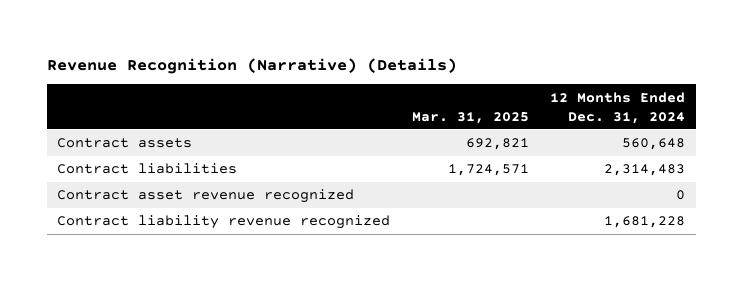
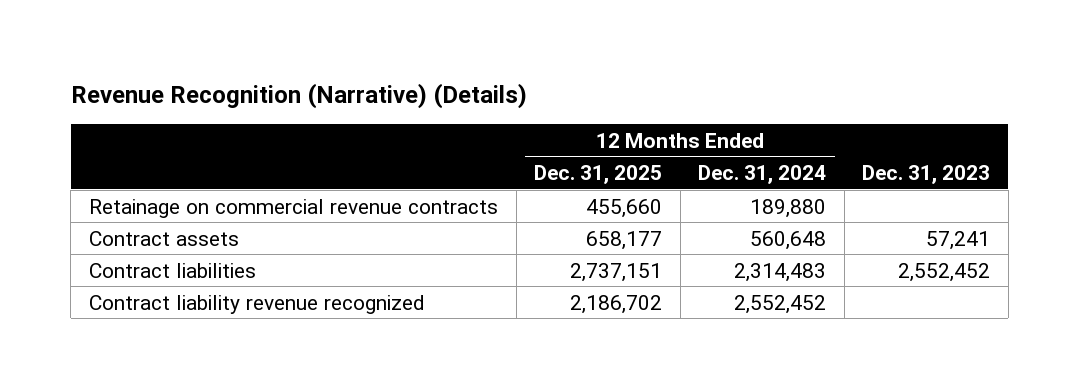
[411,111,529,124] Mar. 31, 2025 -> none
none -> [534,164,663,184] Dec. 31, 2025
none -> [862,164,991,184] Dec. 31, 2023
none -> [89,198,499,218] Retainage on commercial revenue contracts
[57,189,355,204] Contract asset revenue recognized -> none
[604,216,686,229] 1,681,228 -> [734,294,827,314] 2,552,452

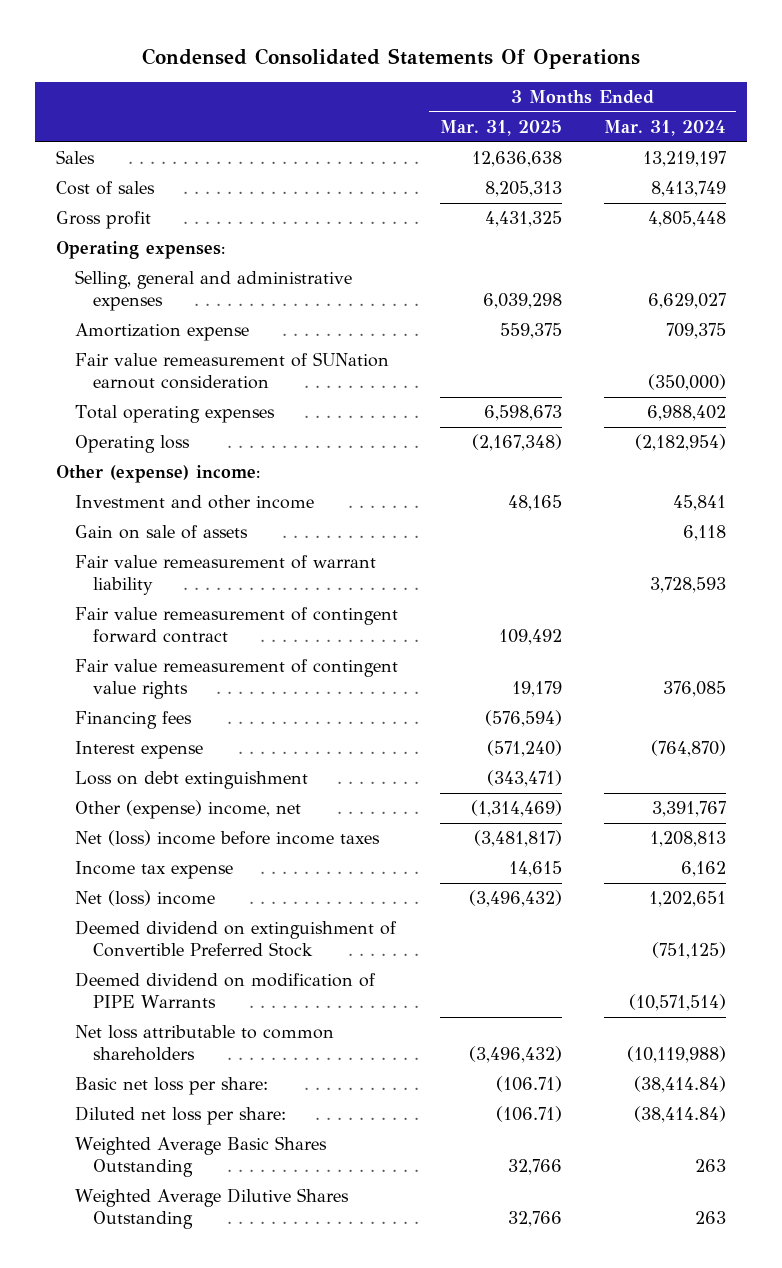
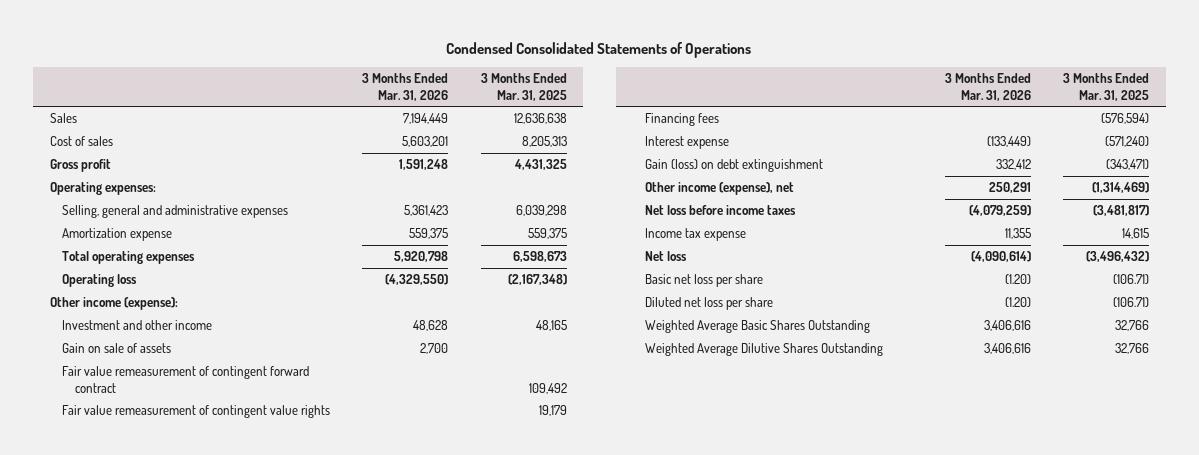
[141,47,640,69] Condensed Consolidated Statements Of Operations -> [446,41,752,58] Condensed Consolidated Statements of Operations
[603,120,726,137] Mar. 31, 2024 -> none
none -> [362,73,449,101] 3 Months Ended Mar. 31, 2026
[74,352,389,389] Fair value remeasurement of SUNation earnout consideration -> none
[56,465,261,484] Other (expense) income: -> [49,297,178,311] Other income (expense):
[74,555,376,595] Fair value remeasurement of warrant liability -> none
[74,771,308,790] Loss on debt extinguishment -> [644,159,823,173] Gain (loss) on debt extinguishment
[74,800,301,820] Other (expense) income, net -> [644,182,794,196] Other income (expense), net
[74,830,380,847] Net (loss) income before income taxes -> [644,205,796,216] Net loss before income taxes
[74,920,397,957] Deemed dividend on extinguishment of Convertible Preferred Stock -> none
[74,972,376,1008] Deemed dividend on modification of PIPE Warrants -> none
[74,1025,334,1061] Net loss attributable to common shareholders -> none
[74,890,215,907] Net (loss) income -> [644,251,687,262] Net loss
[74,1077,268,1096] Basic net loss per share: -> [644,274,763,288] Basic net loss per share
[74,1106,286,1126] Diluted net loss per share: -> [644,297,773,311] Diluted net loss per share

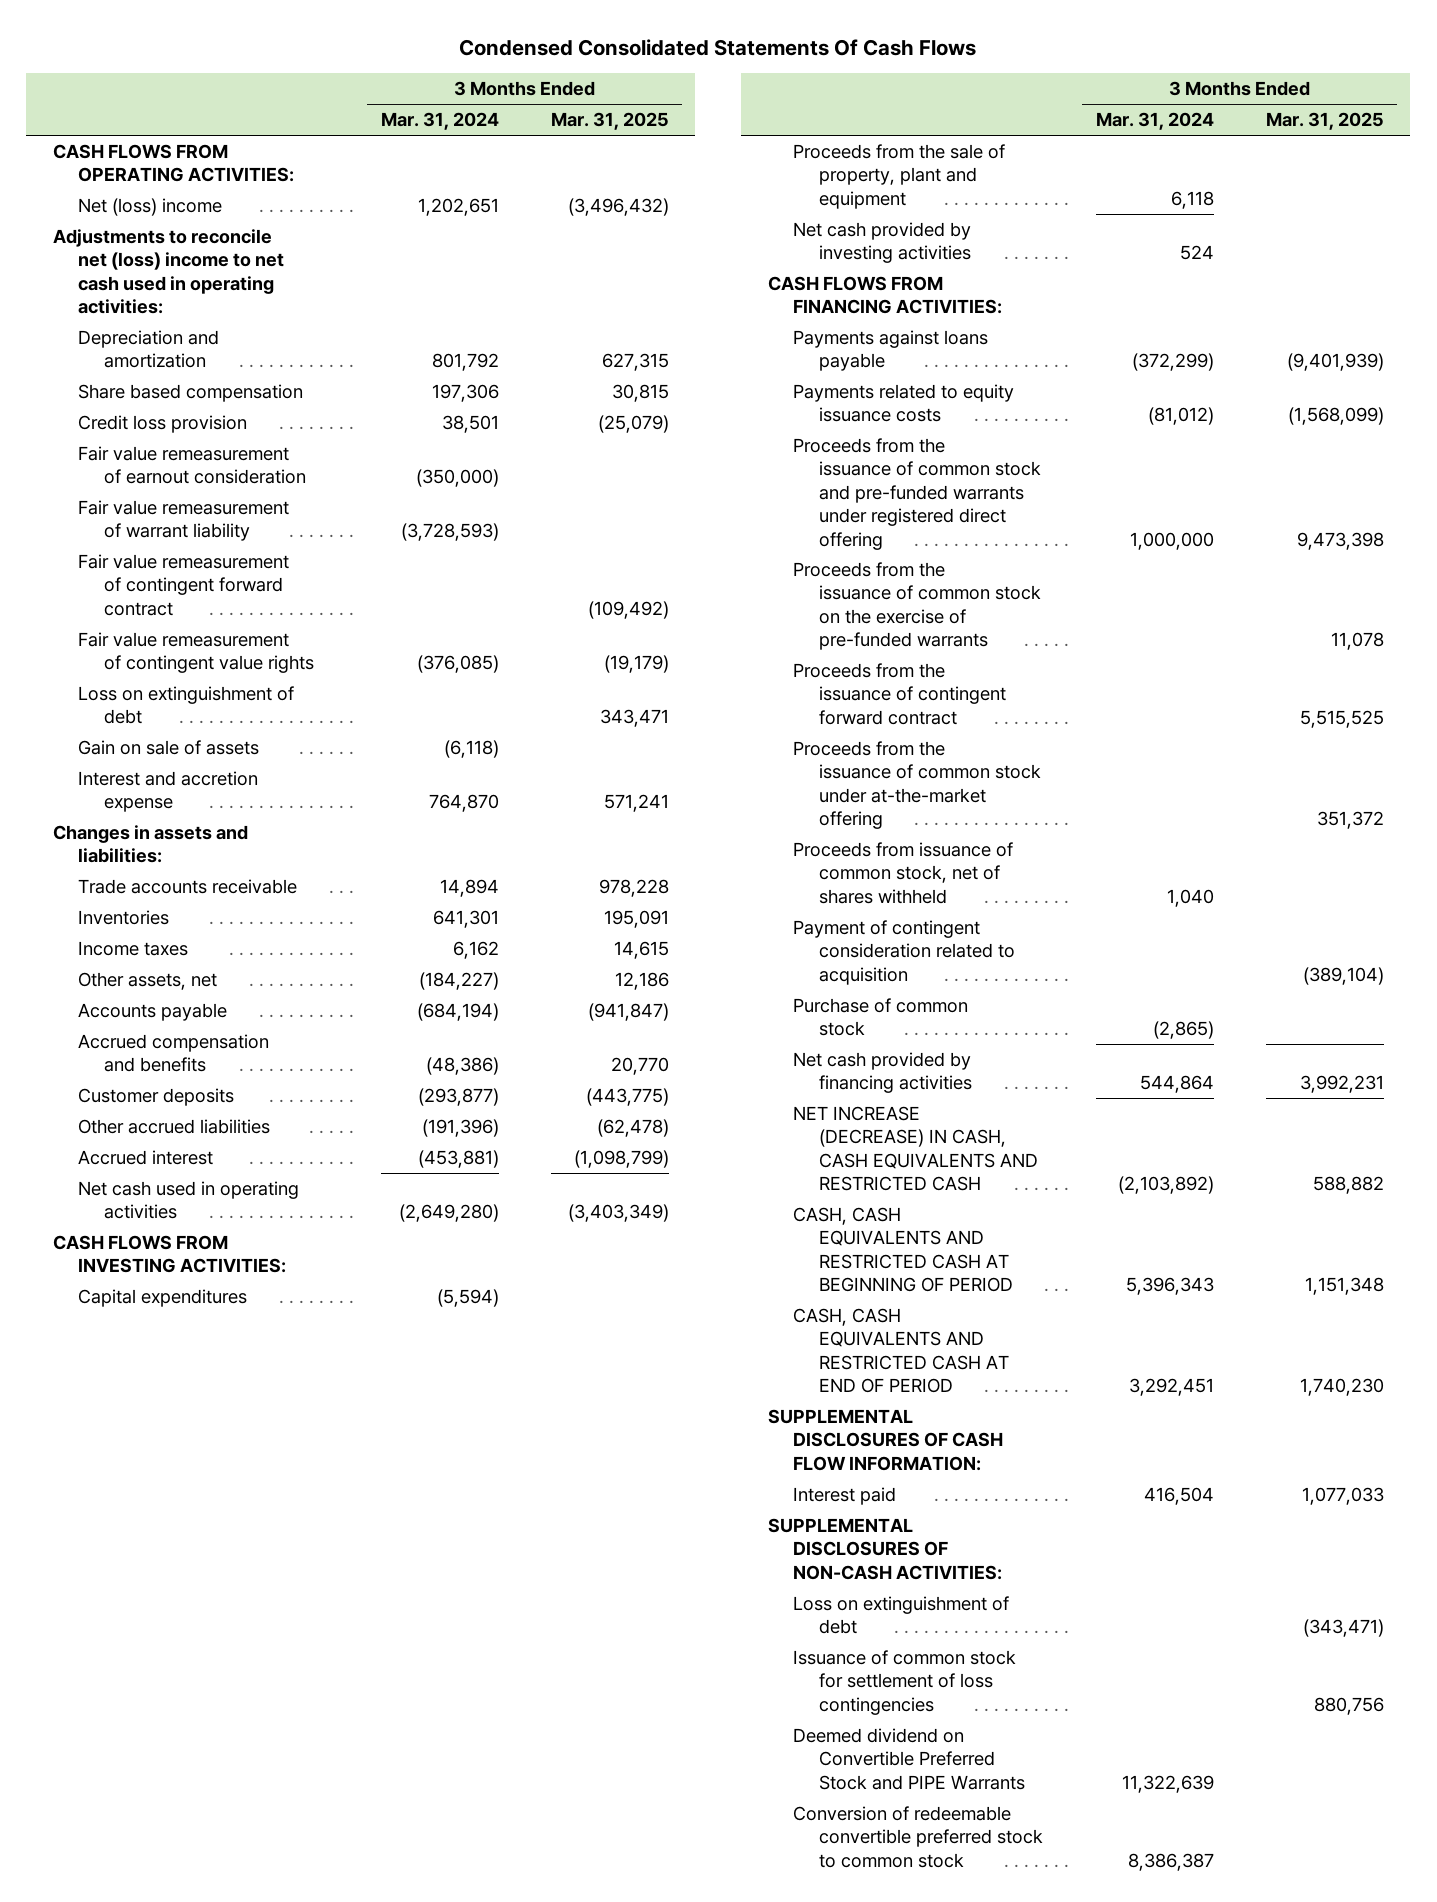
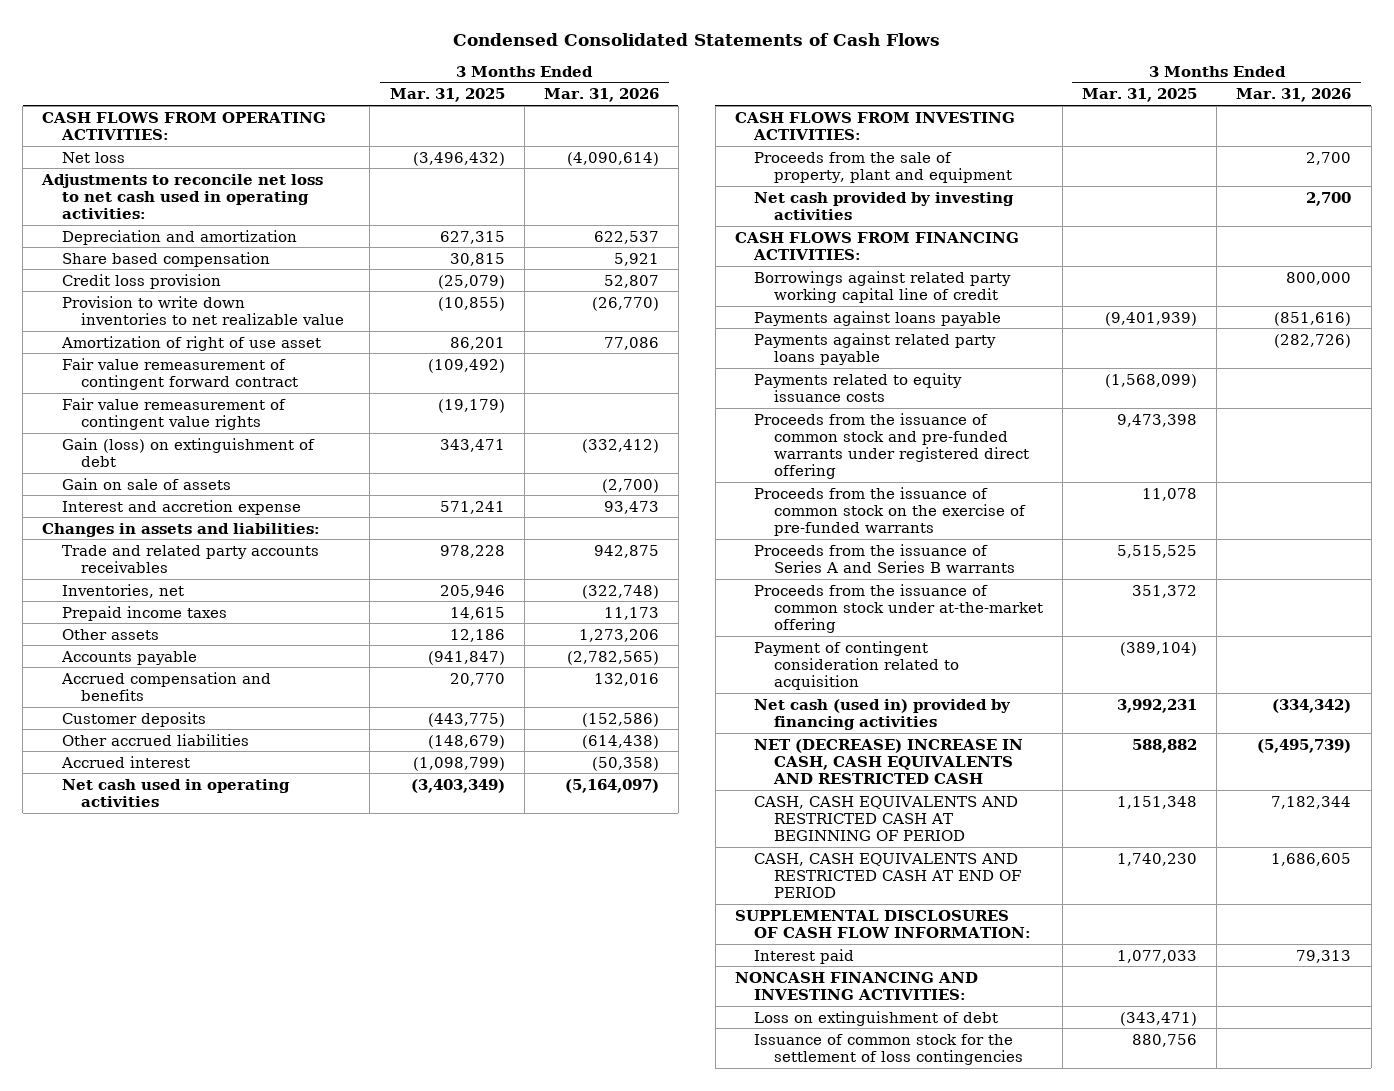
[459,39,977,57] Condensed Consolidated Statements Of Cash Flows -> [452,32,940,46] Condensed Consolidated Statements of Cash Flows
[380,112,499,131] Mar. 31, 2024 -> none
none -> [543,88,659,103] Mar. 31, 2026
[78,197,223,216] Net (loss) income -> [61,151,125,163] Net loss
[52,228,285,315] Adjustments to reconcile net (loss) income to net cash used in operating activities: -> [41,173,324,219] Adjustments to reconcile net loss to net cash used in operating activities:
[78,445,307,485] Fair value remeasurement of earnout consideration -> none
[78,499,290,542] Fair value remeasurement of warrant liability -> none
none -> [61,295,345,325] Provision to write down inventories to net realizable value
none -> [60,335,321,351] Amortization of right of use asset
[78,685,295,725] Loss on extinguishment of debt -> [61,437,315,467] Gain (loss) on extinguishment of debt
[78,878,298,894] Trade accounts receivable -> [61,544,319,573] Trade and related party accounts receivables
[78,909,170,925] Inventories -> [61,583,184,598] Inventories, net
[604,909,670,928] 195,091 -> [439,584,505,598] 205,946
[78,940,189,956] Income taxes -> [61,605,227,621] Prepaid income taxes
[78,971,218,990] Other assets, net -> [61,628,159,640] Other assets
[597,1118,670,1137] (62,478) -> [427,734,505,749] (148,679)
[78,1288,248,1307] Capital expenditures -> none
none -> [754,270,1012,303] Borrowings against related party working capital line of credit
none -> [754,332,997,365] Payments against related party loans payable
[793,662,1007,725] Proceeds from the issuance of contingent forward contract -> [754,543,1015,573] Proceeds from the issuance of Series A and Series B warrants
[793,841,1014,904] Proceeds from issuance of common stock, net of shares withheld -> none
[793,997,969,1037] Purchase of common stock -> none
[793,1051,973,1094] Net cash provided by financing activities -> [754,698,1012,730] Net cash (used in) provided by financing activities
[793,1105,1039,1192] NET INCREASE (DECREASE) IN CASH, CASH EQUIVALENTS AND RESTRICTED CASH -> [754,738,1024,784] NET (DECREASE) INCREASE IN CASH, CASH EQUIVALENTS AND RESTRICTED CASH
[767,1517,1003,1580] SUPPLEMENTAL DISCLOSURES OF NON-CASH ACTIVITIES: -> [734,971,978,1000] NONCASH FINANCING AND INVESTING ACTIVITIES:
[793,1727,1026,1790] Deemed dividend on Convertible Preferred Stock and PIPE Warrants -> none
[793,1805,1044,1868] Conversion of redeemable convertible preferred stock to common stock -> none
[793,1649,1017,1715] Issuance of common stock for settlement of loss contingencies -> [754,1033,1023,1065] Issuance of common stock for the settlement of loss contingencies

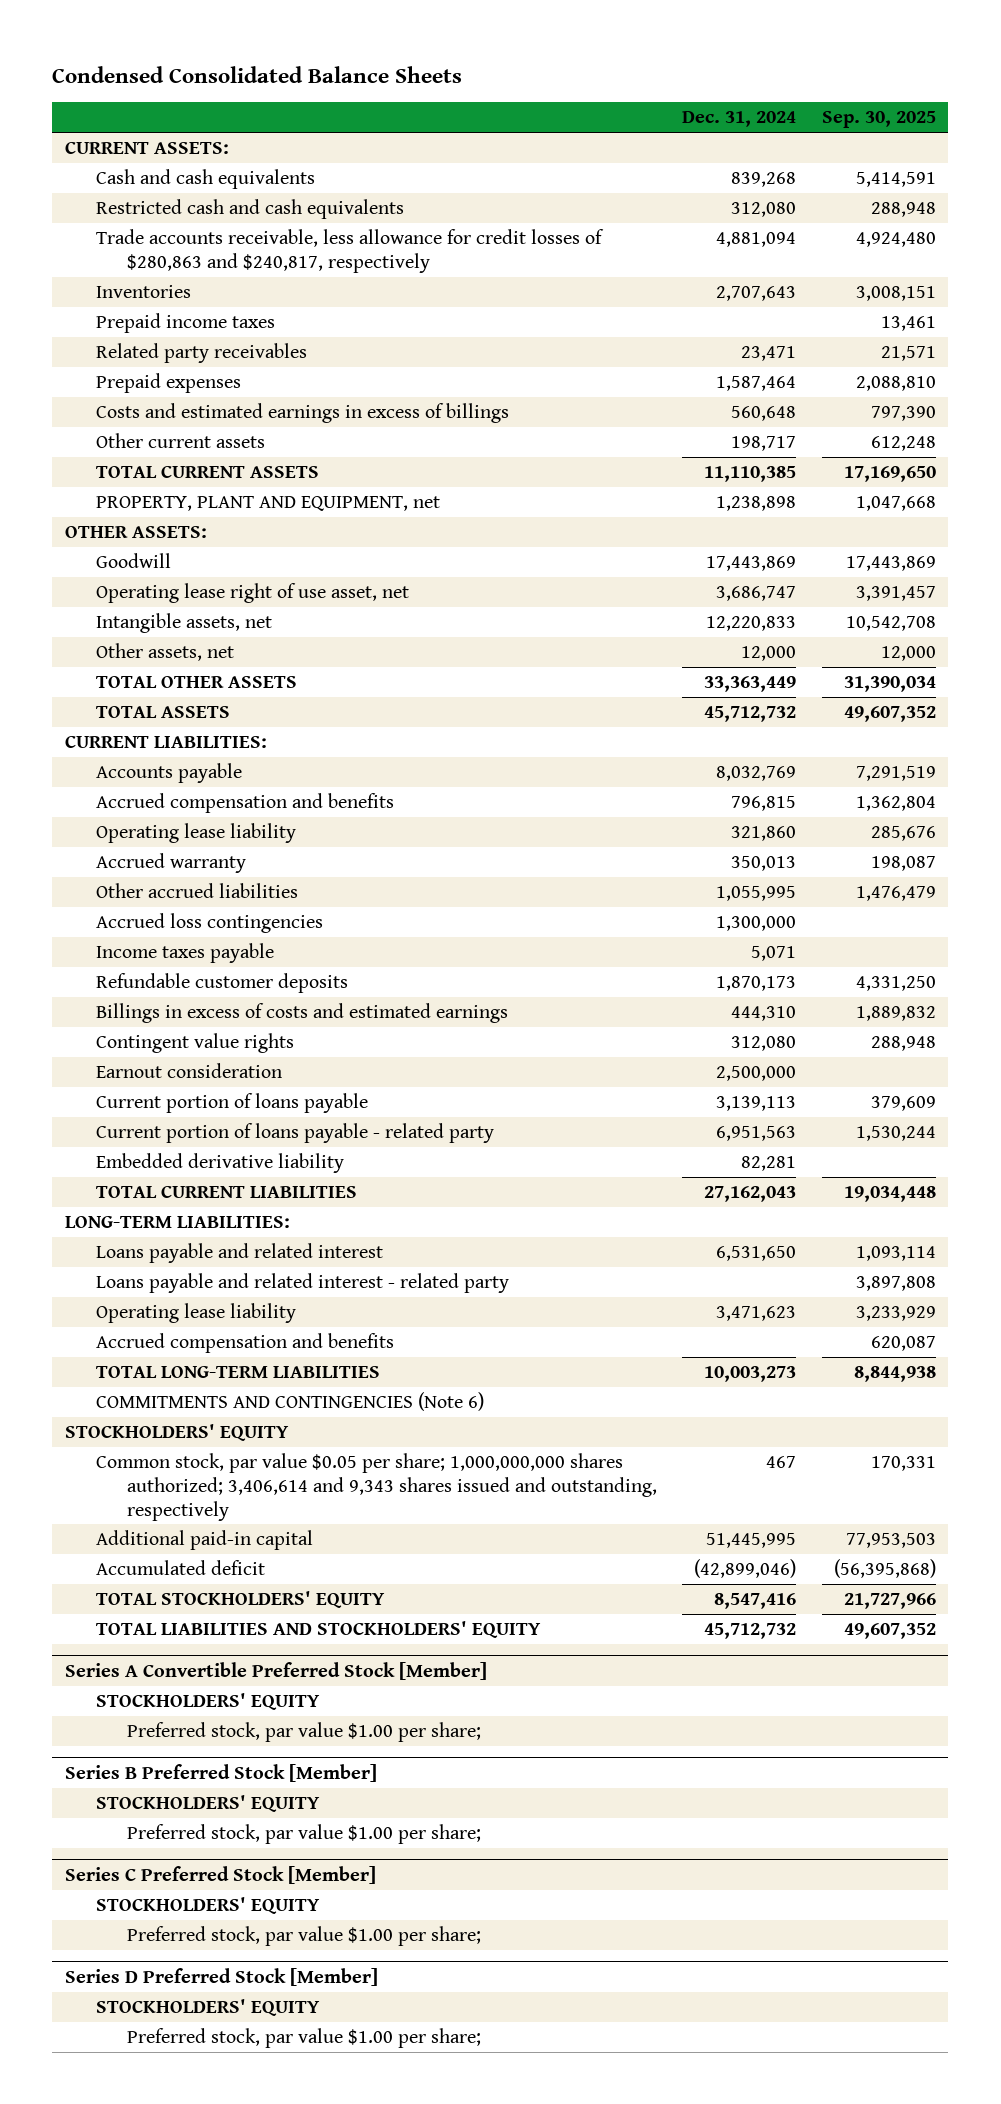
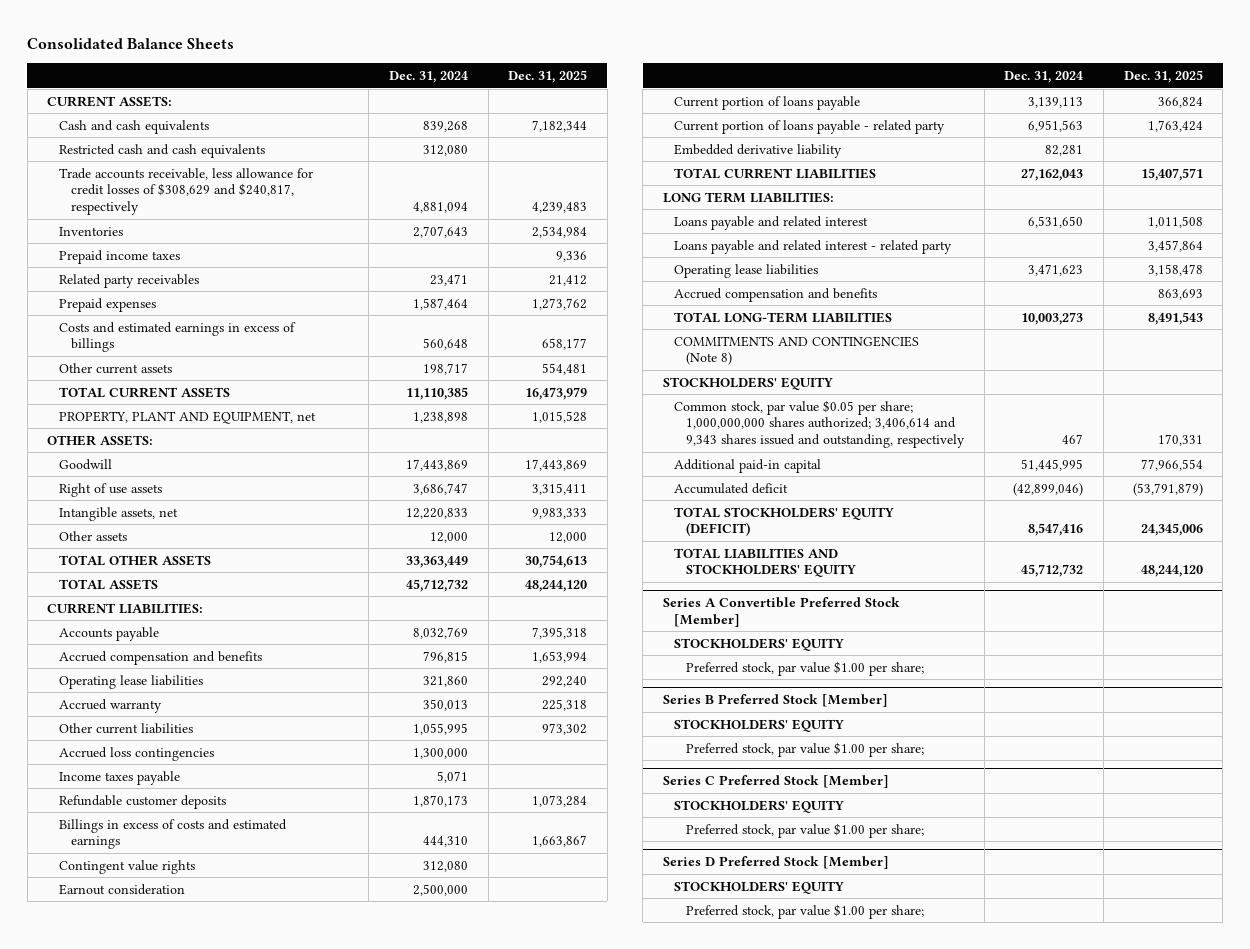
[52,65,463,83] Condensed Consolidated Balance Sheets -> [27,38,235,50] Consolidated Balance Sheets
[821,111,936,129] Sep. 30, 2025 -> none
none -> [508,70,588,84] Dec. 31, 2025
[95,229,604,273] Trade accounts receivable, less allowance for credit losses of $280,863 and $240,817, respectively -> [59,167,314,216] Trade accounts receivable, less allowance for credit losses of $308,629 and $240,817, respectively
[95,583,409,604] Operating lease right of use asset, net -> [59,482,163,497] Right of use assets
[95,643,234,662] Other assets, net -> [59,530,128,541] Other assets
[95,823,296,844] Operating lease liability -> [59,674,204,689] Operating lease liabilities
[95,883,298,899] Other accrued liabilities -> [59,722,194,734] Other current liabilities
[64,1216,290,1229] LONG-TERM LIABILITIES: -> [662,191,834,203] LONG TERM LIABILITIES:
[95,1303,296,1324] Operating lease liability -> [674,263,819,278] Operating lease liabilities
[95,1392,484,1412] COMMITMENTS AND CONTINGENCIES (Note 6) -> [674,335,920,366] COMMITMENTS AND CONTINGENCIES (Note 8)
[95,1591,385,1609] TOTAL STOCKHOLDERS' EQUITY -> [674,506,895,537] TOTAL STOCKHOLDERS' EQUITY (DEFICIT)

